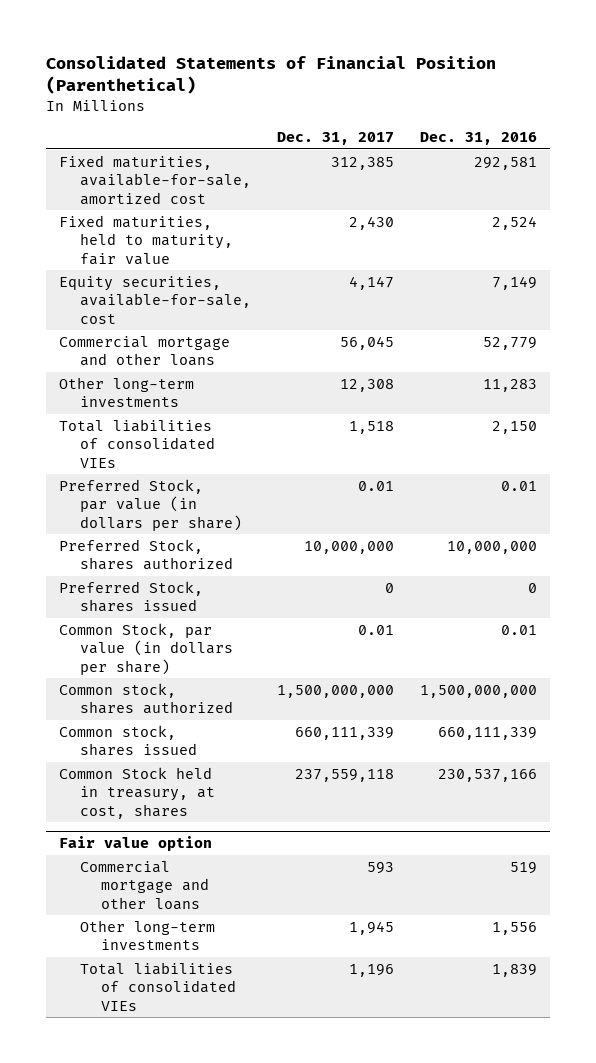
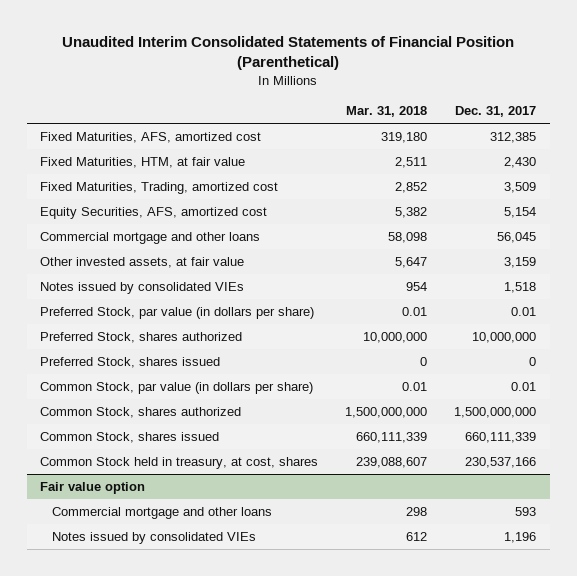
[46,55,497,95] Consolidated Statements of Financial Position (Parenthetical) -> [62,36,515,71] Unaudited Interim Consolidated Statements of Financial Position (Parenthetical)
[419,132,537,146] Dec. 31, 2016 -> none
none -> [346,106,428,118] Mar. 31, 2018
[59,275,252,324] Equity securities, available-for-sale, cost -> none
[59,154,252,205] Fixed maturities, available-for-sale, amortized cost -> [40,132,262,144] Fixed Maturities, AFS, amortized cost
[59,214,234,265] Fixed maturities, held to maturity, fair value -> [40,157,246,169] Fixed Maturities, HTM, at fair value
none -> [40,182,279,195] Fixed Maturities, Trading, amortized cost
none -> [40,207,268,220] Equity Securities, AFS, amortized cost
[59,376,195,408] Other long-term investments -> none
none -> [40,257,245,269] Other invested assets, at fair value
[59,418,216,468] Total liabilities of consolidated VIEs -> [40,282,245,295] Notes issued by consolidated VIEs
[59,682,234,715] Common stock, shares authorized -> [40,407,242,419] Common Stock, shares authorized
[59,724,198,757] Common stock, shares issued -> [40,432,220,444] Common Stock, shares issued
[294,768,394,782] 237,559,118 -> [465,457,537,469] 230,537,166
[80,919,216,951] Other long-term investments -> none
[80,961,236,1011] Total liabilities of consolidated VIEs -> [51,532,256,545] Notes issued by consolidated VIEs

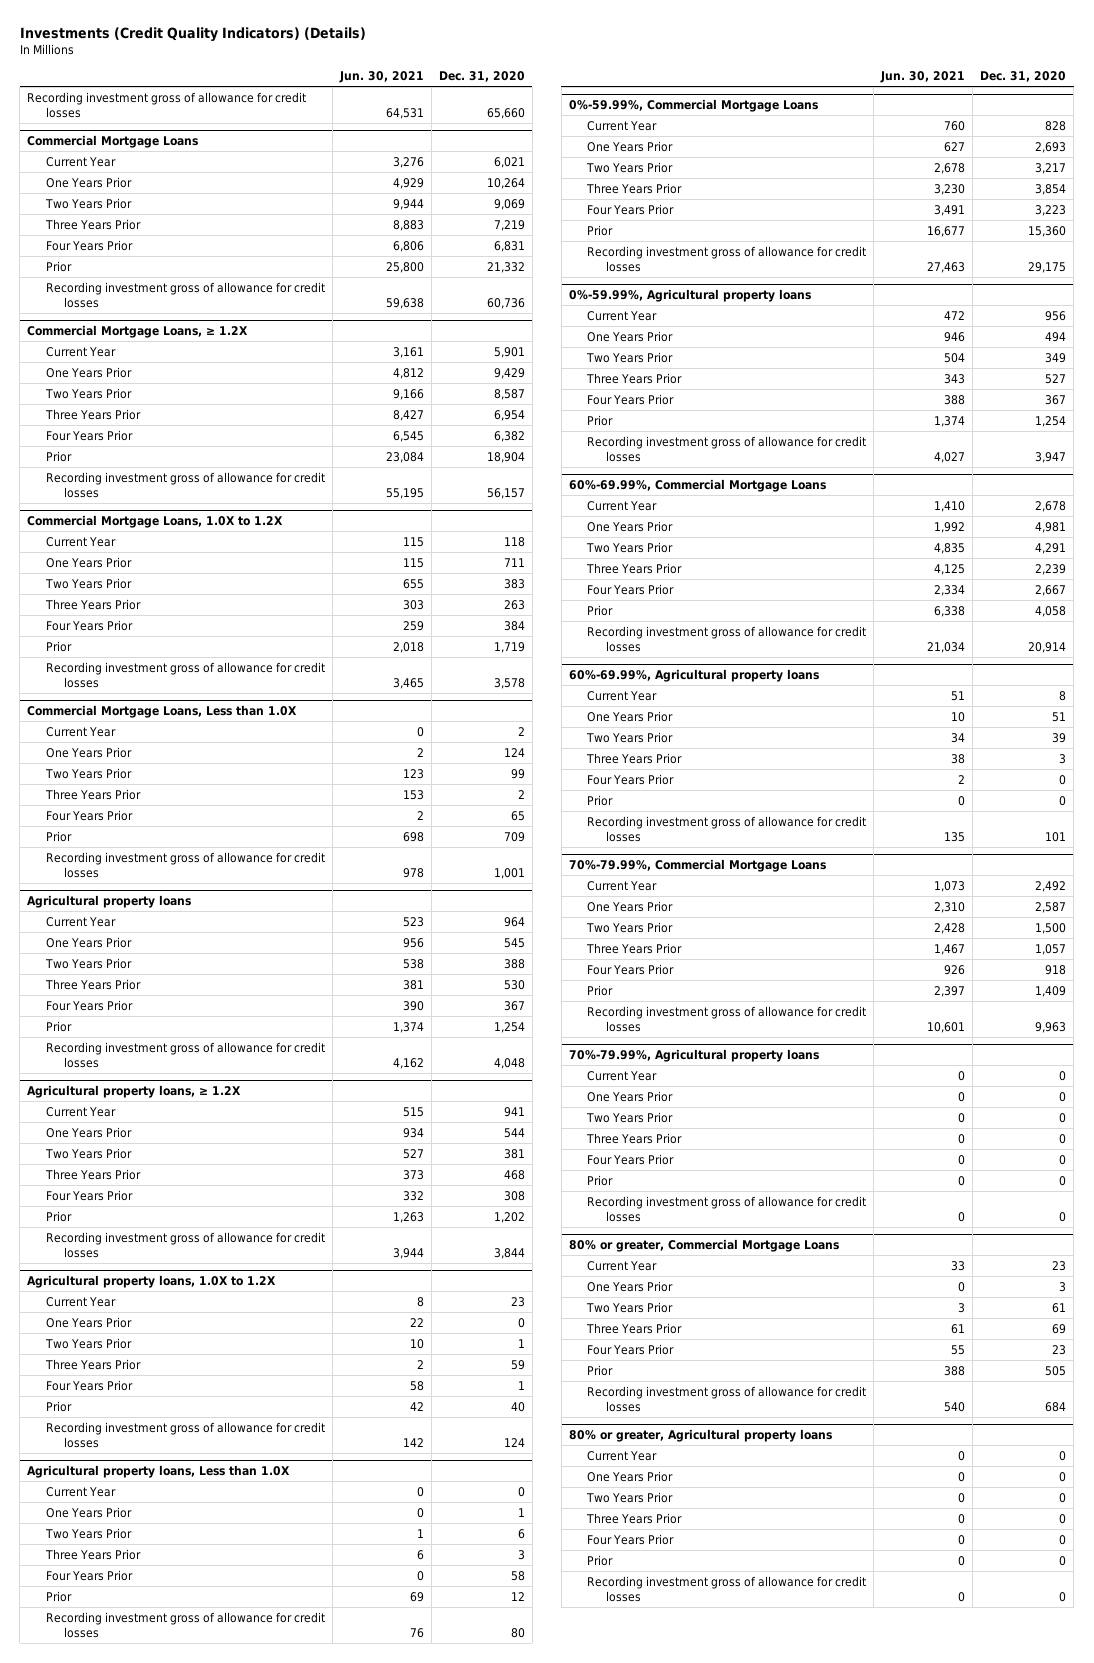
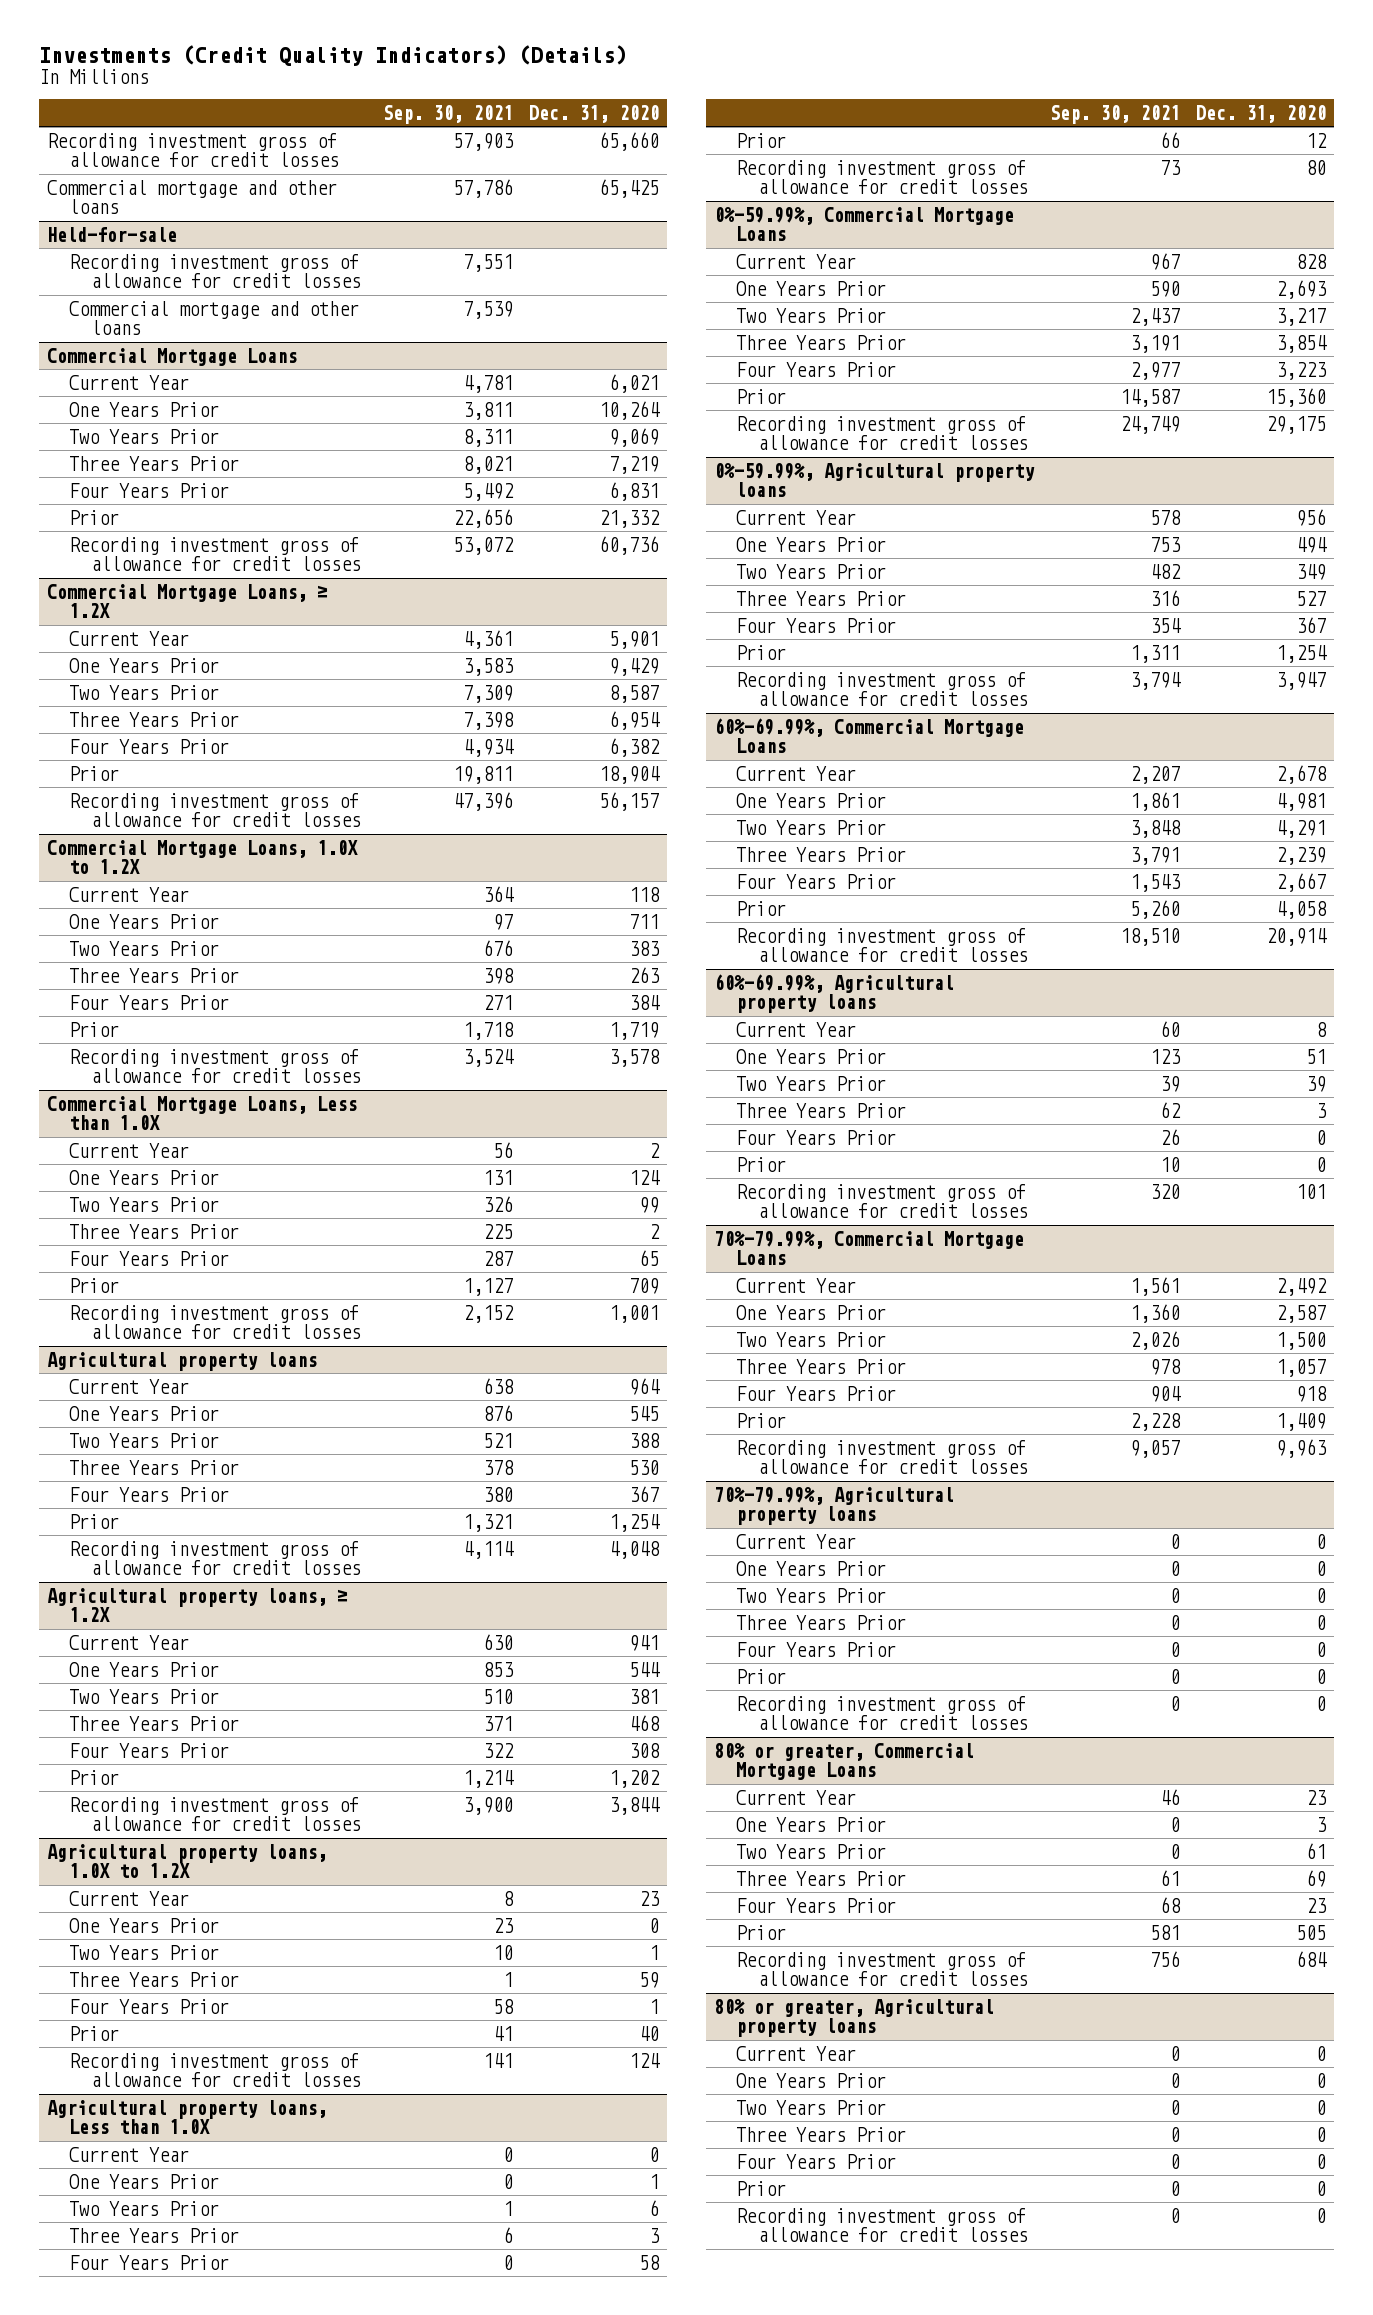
[338,70,424,83] Jun. 30, 2021 -> none
none -> [382,104,513,124] Sep. 30, 2021
none -> [46,179,337,215] Commercial mortgage and other loans
none -> [46,226,177,242] Held-for-sale
none -> [69,253,362,289] Recording investment gross of allowance for credit losses
none -> [69,300,360,336] Commercial mortgage and other loans

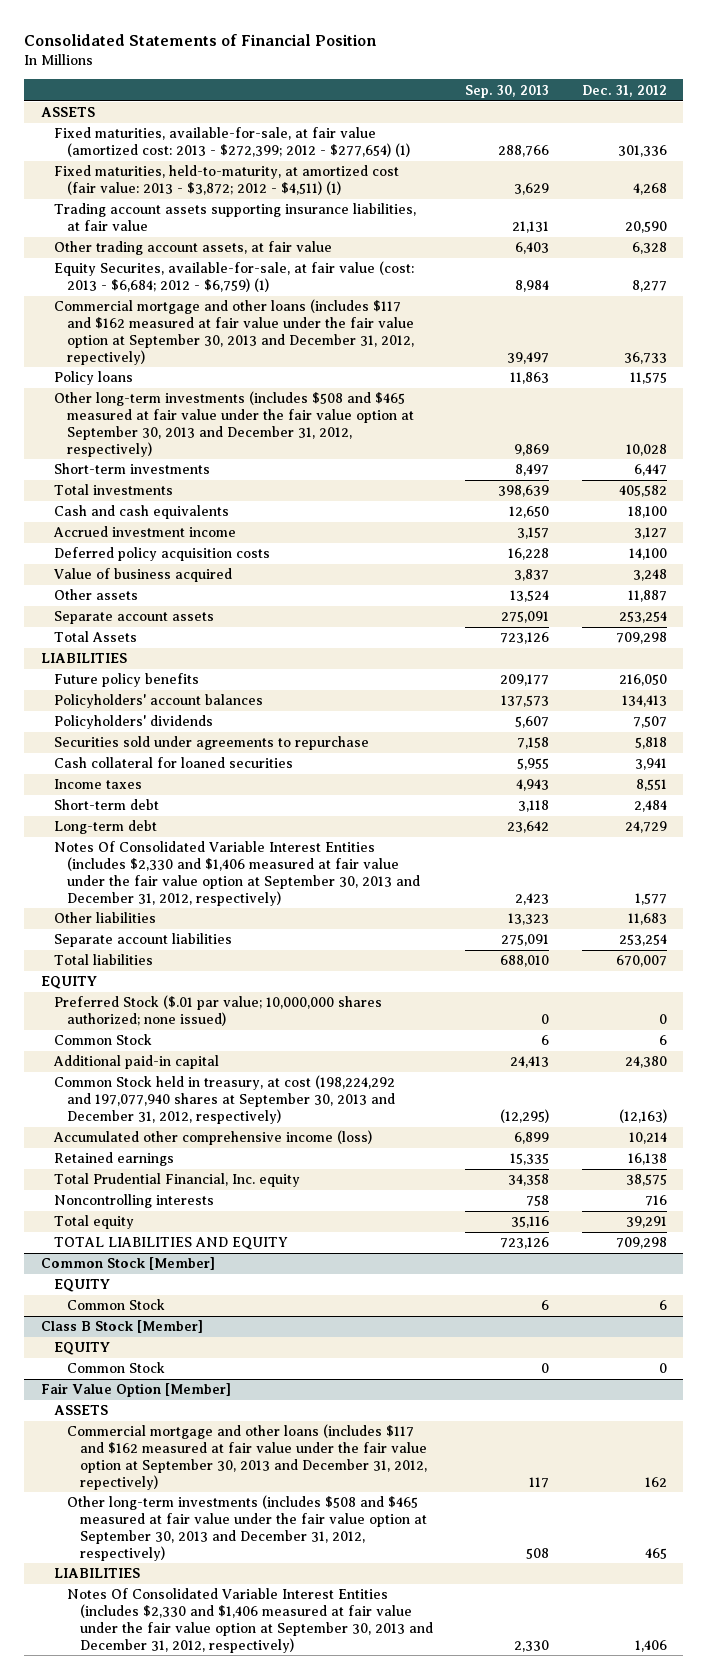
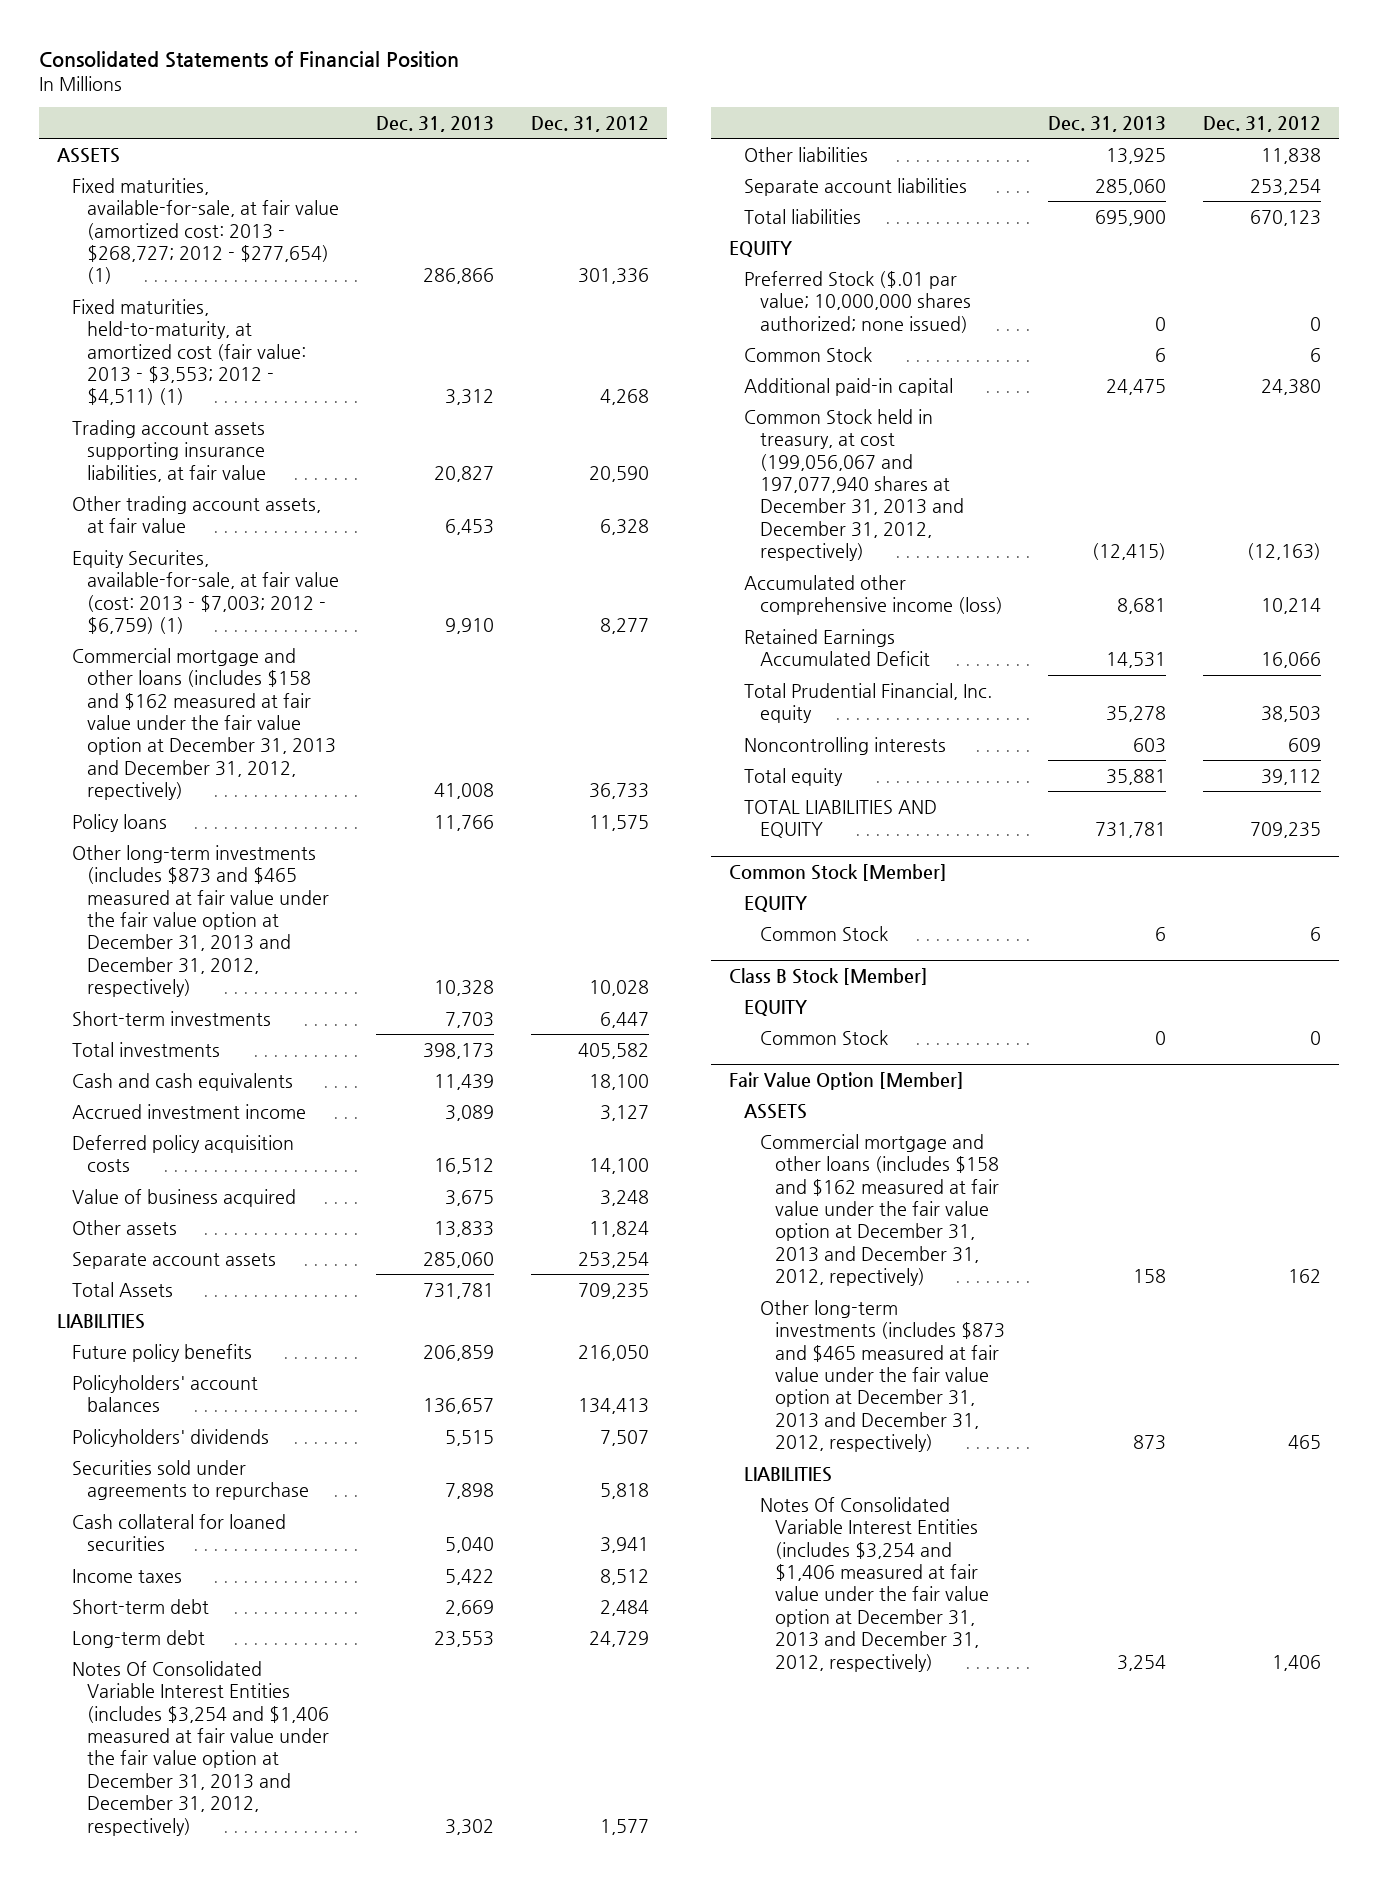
[465,84,550,98] Sep. 30, 2013 -> none
none -> [376,115,495,132] Dec. 31, 2013
[53,127,410,158] Fixed maturities, available-for-sale, at fair value (amortized cost: 2013 - $272,399; 2012 - $277,654) (1) -> [72,177,340,285] Fixed maturities, available-for-sale, at fair value (amortized cost: 2013 - $268,727; 2012 - $277,654) (1)
[53,165,399,196] Fixed maturities, held-to-maturity, at amortized cost (fair value: 2013 - $3,872; 2012 - $4,511) (1) -> [72,298,307,406] Fixed maturities, held-to-maturity, at amortized cost (fair value: 2013 - $3,553; 2012 - $4,511) (1)
[53,261,414,293] Equity Securites, available-for-sale, at fair value (cost: 2013 - $6,684; 2012 - $6,759) (1) -> [72,549,340,635] Equity Securites, available-for-sale, at fair value (cost: 2013 - $7,003; 2012 - $6,759) (1)
[53,299,414,365] Commercial mortgage and other loans (includes $117 and $162 measured at fair value under the fair value option at September 30, 2013 and December 31, 2012, repectively) -> [72,647,337,801] Commercial mortgage and other loans (includes $158 and $162 measured at fair value under the fair value option at December 31, 2013 and December 31, 2012, repectively)
[53,391,414,457] Other long-term investments (includes $508 and $465 measured at fair value under the fair value option at September 30, 2013 and December 31, 2012, respectively) -> [72,844,330,998] Other long-term investments (includes $873 and $465 measured at fair value under the fair value option at December 31, 2013 and December 31, 2012, respectively)
[627,590,667,603] 11,887 -> [588,1220,649,1237] 11,824
[615,632,667,645] 709,298 -> [577,1282,649,1299] 709,235
[635,779,667,792] 8,551 -> [599,1568,649,1585] 8,512
[53,841,420,906] Notes Of Consolidated Variable Interest Entities (includes $2,330 and $1,406 measured at fair value under the fair value option at September 30, 2013 and December 31, 2012, respectively) -> [72,1660,330,1836] Notes Of Consolidated Variable Interest Entities (includes $3,254 and $1,406 measured at fair value under the fair value option at December 31, 2013 and December 31, 2012, respectively)
[627,913,667,926] 11,683 -> [1260,147,1321,164] 11,838
[615,955,667,968] 670,007 -> [1249,209,1321,226] 670,123
[53,1075,395,1124] Common Stock held in treasury, at cost (198,224,292 and 197,077,940 shares at September 30, 2013 and December 31, 2012, respectively) -> [744,408,964,562] Common Stock held in treasury, at cost (199,056,067 and 197,077,940 shares at December 31, 2013 and December 31, 2012, respectively)
[53,1152,174,1167] Retained earnings -> [744,628,930,667] Retained Earnings Accumulated Deficit
[627,1153,667,1166] 16,138 -> [1260,652,1321,669] 16,066
[625,1174,667,1187] 38,575 -> [1260,706,1321,723] 38,503
[644,1195,667,1207] 716 -> [1287,737,1321,752] 609
[625,1216,667,1229] 39,291 -> [1260,768,1321,785] 39,112
[615,1237,667,1250] 709,298 -> [1249,822,1321,839] 709,235
[66,1424,427,1490] Commercial mortgage and other loans (includes $117 and $162 measured at fair value under the fair value option at September 30, 2013 and December 31, 2012, repectively) -> [759,1133,999,1287] Commercial mortgage and other loans (includes $158 and $162 measured at fair value under the fair value option at December 31, 2013 and December 31, 2012, repectively)
[66,1495,427,1561] Other long-term investments (includes $508 and $465 measured at fair value under the fair value option at September 30, 2013 and December 31, 2012, respectively) -> [759,1299,1005,1453] Other long-term investments (includes $873 and $465 measured at fair value under the fair value option at December 31, 2013 and December 31, 2012, respectively)
[66,1588,433,1653] Notes Of Consolidated Variable Interest Entities (includes $2,330 and $1,406 measured at fair value under the fair value option at September 30, 2013 and December 31, 2012, respectively) -> [759,1496,989,1672] Notes Of Consolidated Variable Interest Entities (includes $3,254 and $1,406 measured at fair value under the fair value option at December 31, 2013 and December 31, 2012, respectively)

